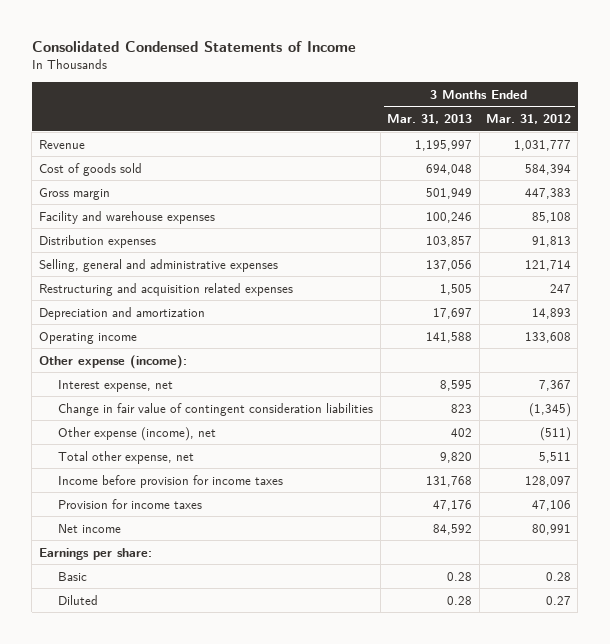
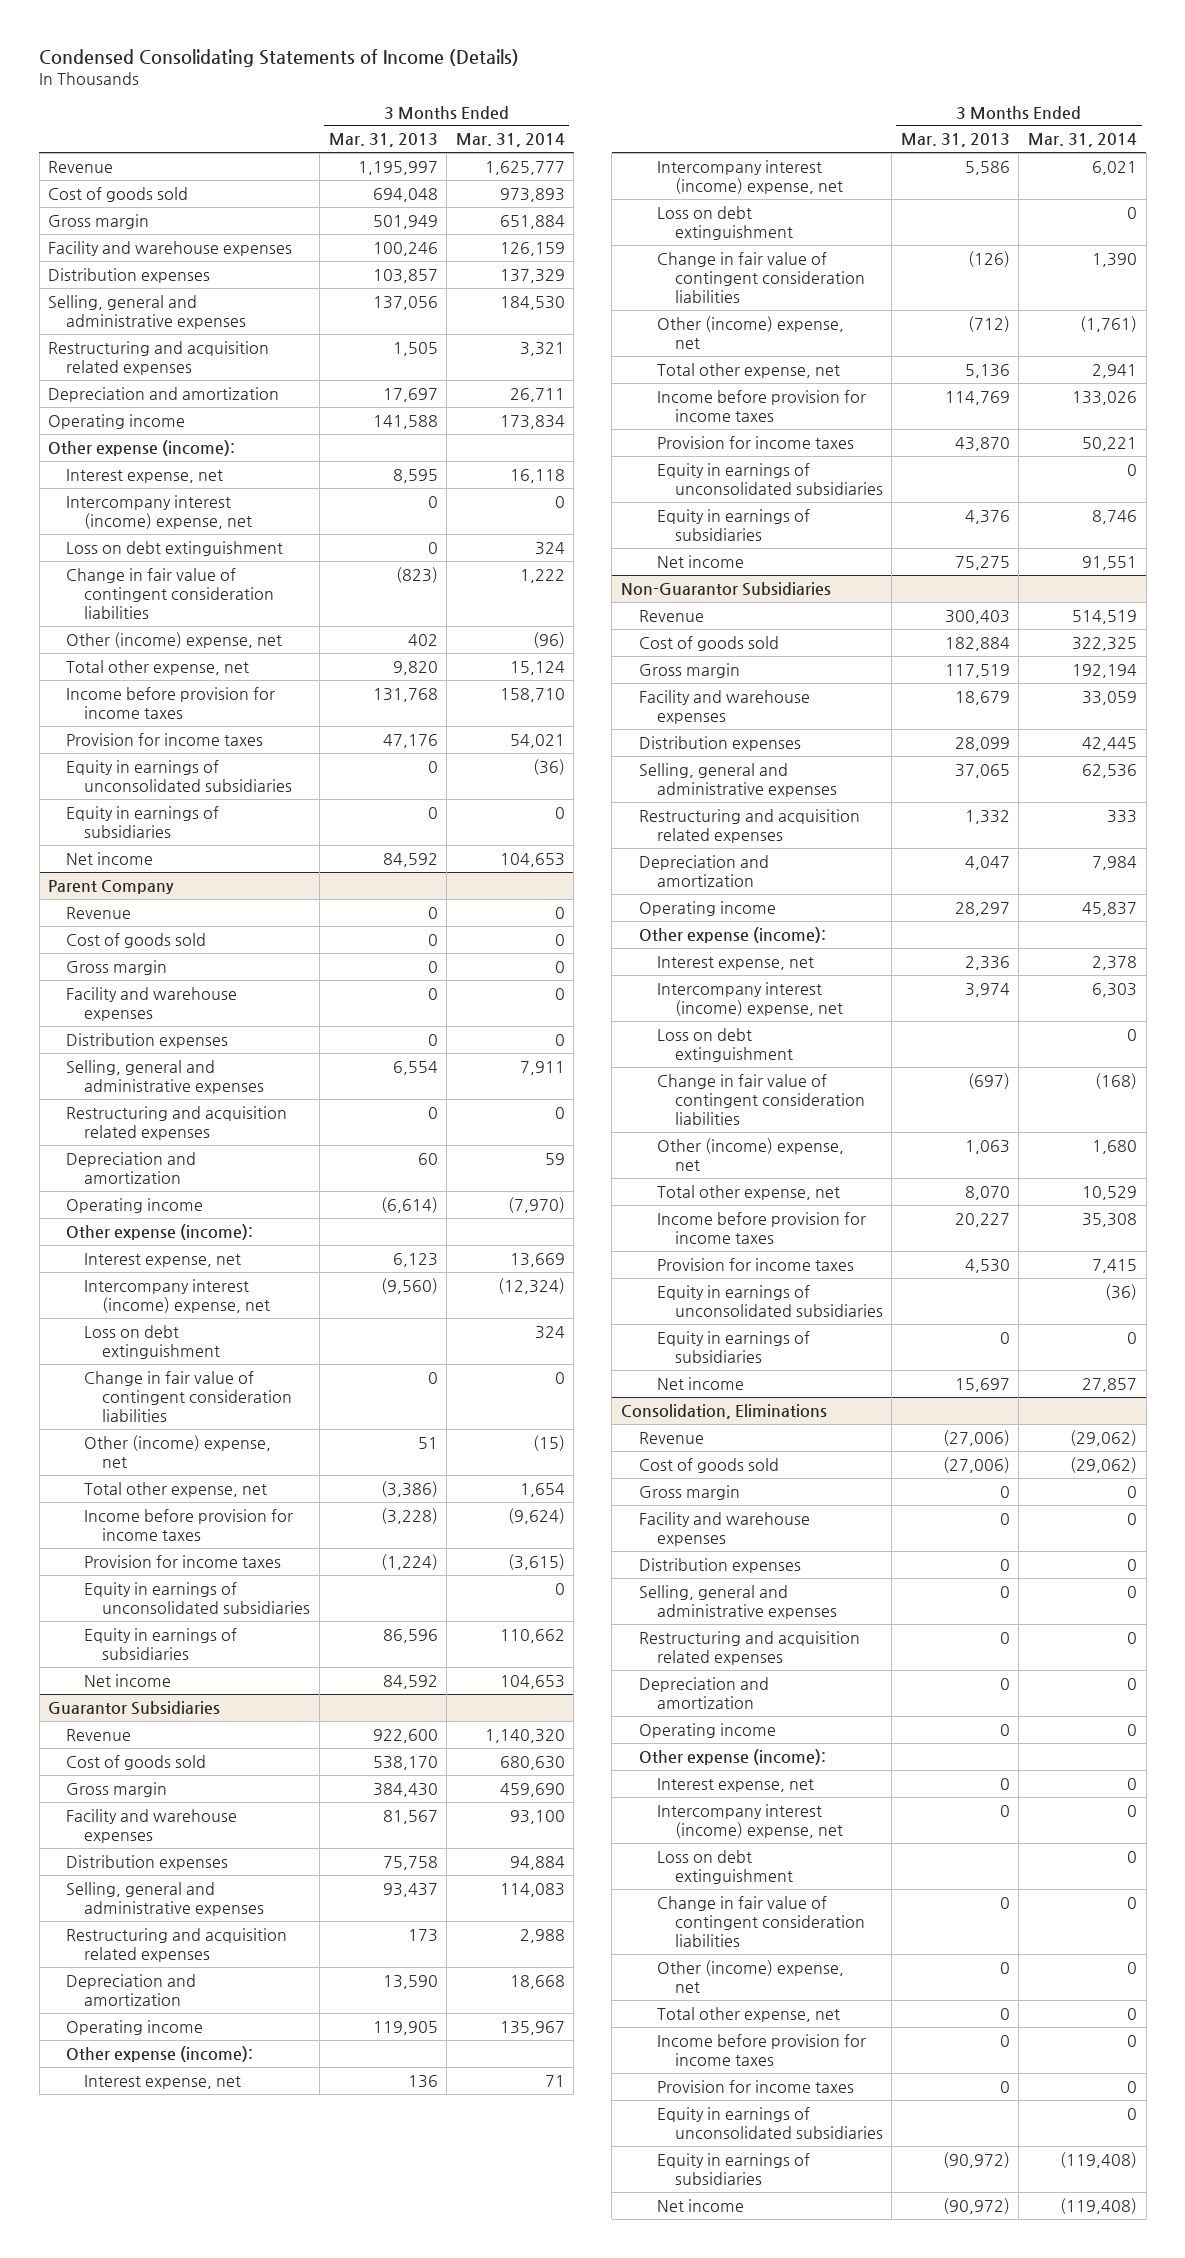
[31,40,356,52] Consolidated Condensed Statements of Income -> [39,49,520,68] Condensed Consolidating Statements of Income (Details)
[486,114,572,125] Mar. 31, 2012 -> none
none -> [455,133,565,148] Mar. 31, 2014
none -> [66,494,253,529] Intercompany interest (income) expense, net
none -> [66,540,284,556] Loss on debt extinguishment
[451,403,473,413] 823 -> [395,566,438,583] (823)
[58,426,217,441] Other expense (income), net -> [66,631,283,648] Other (income) expense, net
none -> [66,759,293,792] Equity in earnings of unconsolidated subsidiaries
none -> [66,805,220,838] Equity in earnings of subsidiaries
[38,547,152,560] Earnings per share: -> none
[58,571,88,581] Basic -> none
[58,594,99,605] Diluted -> none
none -> [48,879,175,894] Parent Company
none -> [66,906,132,919] Revenue
none -> [66,932,207,948] Cost of goods sold
none -> [66,959,168,975] Gross margin
none -> [66,986,238,1021] Facility and warehouse expenses
none -> [66,1032,229,1048] Distribution expenses
none -> [66,1059,265,1094] Selling, general and administrative expenses
none -> [66,1105,288,1140] Restructuring and acquisition related expenses
none -> [66,1151,197,1184] Depreciation and amortization
none -> [66,1197,204,1213] Operating income
none -> [66,1223,254,1240] Other expense (income):
none -> [84,1252,242,1267] Interest expense, net
none -> [84,1278,271,1313] Intercompany interest (income) expense, net
none -> [84,1324,221,1359] Loss on debt extinguishment
none -> [84,1370,293,1423] Change in fair value of contingent consideration liabilities
none -> [84,1434,272,1468] Other (income) expense, net
none -> [84,1481,268,1497] Total other expense, net
none -> [84,1508,294,1541] Income before provision for income taxes
none -> [84,1554,282,1568] Provision for income taxes
none -> [84,1581,311,1614] Equity in earnings of unconsolidated subsidiaries
none -> [84,1627,238,1660] Equity in earnings of subsidiaries
none -> [84,1673,172,1687] Net income
none -> [48,1700,221,1715] Guarantor Subsidiaries
none -> [66,1728,132,1741] Revenue
none -> [66,1754,207,1770] Cost of goods sold
none -> [66,1781,168,1797] Gross margin
none -> [66,1808,238,1843] Facility and warehouse expenses
none -> [66,1854,229,1870] Distribution expenses
none -> [66,1881,265,1916] Selling, general and administrative expenses
none -> [66,1927,288,1962] Restructuring and acquisition related expenses
none -> [66,1973,197,2006] Depreciation and amortization
none -> [66,2019,204,2035] Operating income
none -> [66,2045,254,2062] Other expense (income):
none -> [84,2074,242,2089] Interest expense, net
none -> [656,159,843,194] Intercompany interest (income) expense, net
none -> [656,205,793,240] Loss on debt extinguishment
none -> [656,251,865,304] Change in fair value of contingent consideration liabilities
none -> [656,315,844,349] Other (income) expense, net
none -> [656,362,840,378] Total other expense, net
none -> [656,389,866,422] Income before provision for income taxes
none -> [656,435,854,449] Provision for income taxes
none -> [656,462,883,495] Equity in earnings of unconsolidated subsidiaries
none -> [656,508,810,541] Equity in earnings of subsidiaries
none -> [656,554,744,568] Net income
none -> [620,581,831,596] Non-Guarantor Subsidiaries
none -> [638,609,704,622] Revenue
none -> [638,635,779,651] Cost of goods sold
none -> [638,662,740,678] Gross margin
none -> [638,689,810,724] Facility and warehouse expenses
none -> [638,735,801,751] Distribution expenses
none -> [638,762,837,797] Selling, general and administrative expenses
none -> [638,808,860,843] Restructuring and acquisition related expenses
none -> [638,854,769,887] Depreciation and amortization
none -> [638,900,776,916] Operating income
none -> [638,926,826,943] Other expense (income):
none -> [656,955,814,970] Interest expense, net
none -> [656,981,843,1016] Intercompany interest (income) expense, net
none -> [656,1027,793,1062] Loss on debt extinguishment
none -> [656,1073,865,1126] Change in fair value of contingent consideration liabilities
none -> [656,1137,844,1171] Other (income) expense, net
none -> [656,1184,840,1200] Total other expense, net
none -> [656,1211,866,1244] Income before provision for income taxes
none -> [656,1257,854,1271] Provision for income taxes
none -> [656,1284,883,1317] Equity in earnings of unconsolidated subsidiaries
none -> [656,1330,810,1363] Equity in earnings of subsidiaries
none -> [656,1376,744,1390] Net income
none -> [620,1403,827,1419] Consolidation, Eliminations
none -> [638,1431,704,1444] Revenue
none -> [638,1457,779,1473] Cost of goods sold
none -> [638,1484,740,1500] Gross margin
none -> [638,1511,810,1546] Facility and warehouse expenses
none -> [638,1557,801,1573] Distribution expenses
none -> [638,1584,837,1619] Selling, general and administrative expenses
none -> [638,1630,860,1665] Restructuring and acquisition related expenses
none -> [638,1676,769,1709] Depreciation and amortization
none -> [638,1722,776,1738] Operating income
none -> [638,1748,826,1765] Other expense (income):
none -> [656,1777,814,1792] Interest expense, net
none -> [656,1803,843,1838] Intercompany interest (income) expense, net
none -> [656,1849,793,1884] Loss on debt extinguishment
none -> [656,1895,865,1948] Change in fair value of contingent consideration liabilities
none -> [656,1959,844,1993] Other (income) expense, net
none -> [656,2006,840,2022] Total other expense, net
none -> [656,2033,866,2066] Income before provision for income taxes
none -> [656,2079,854,2093] Provision for income taxes
none -> [656,2106,883,2139] Equity in earnings of unconsolidated subsidiaries
none -> [656,2152,810,2185] Equity in earnings of subsidiaries
none -> [656,2198,744,2212] Net income

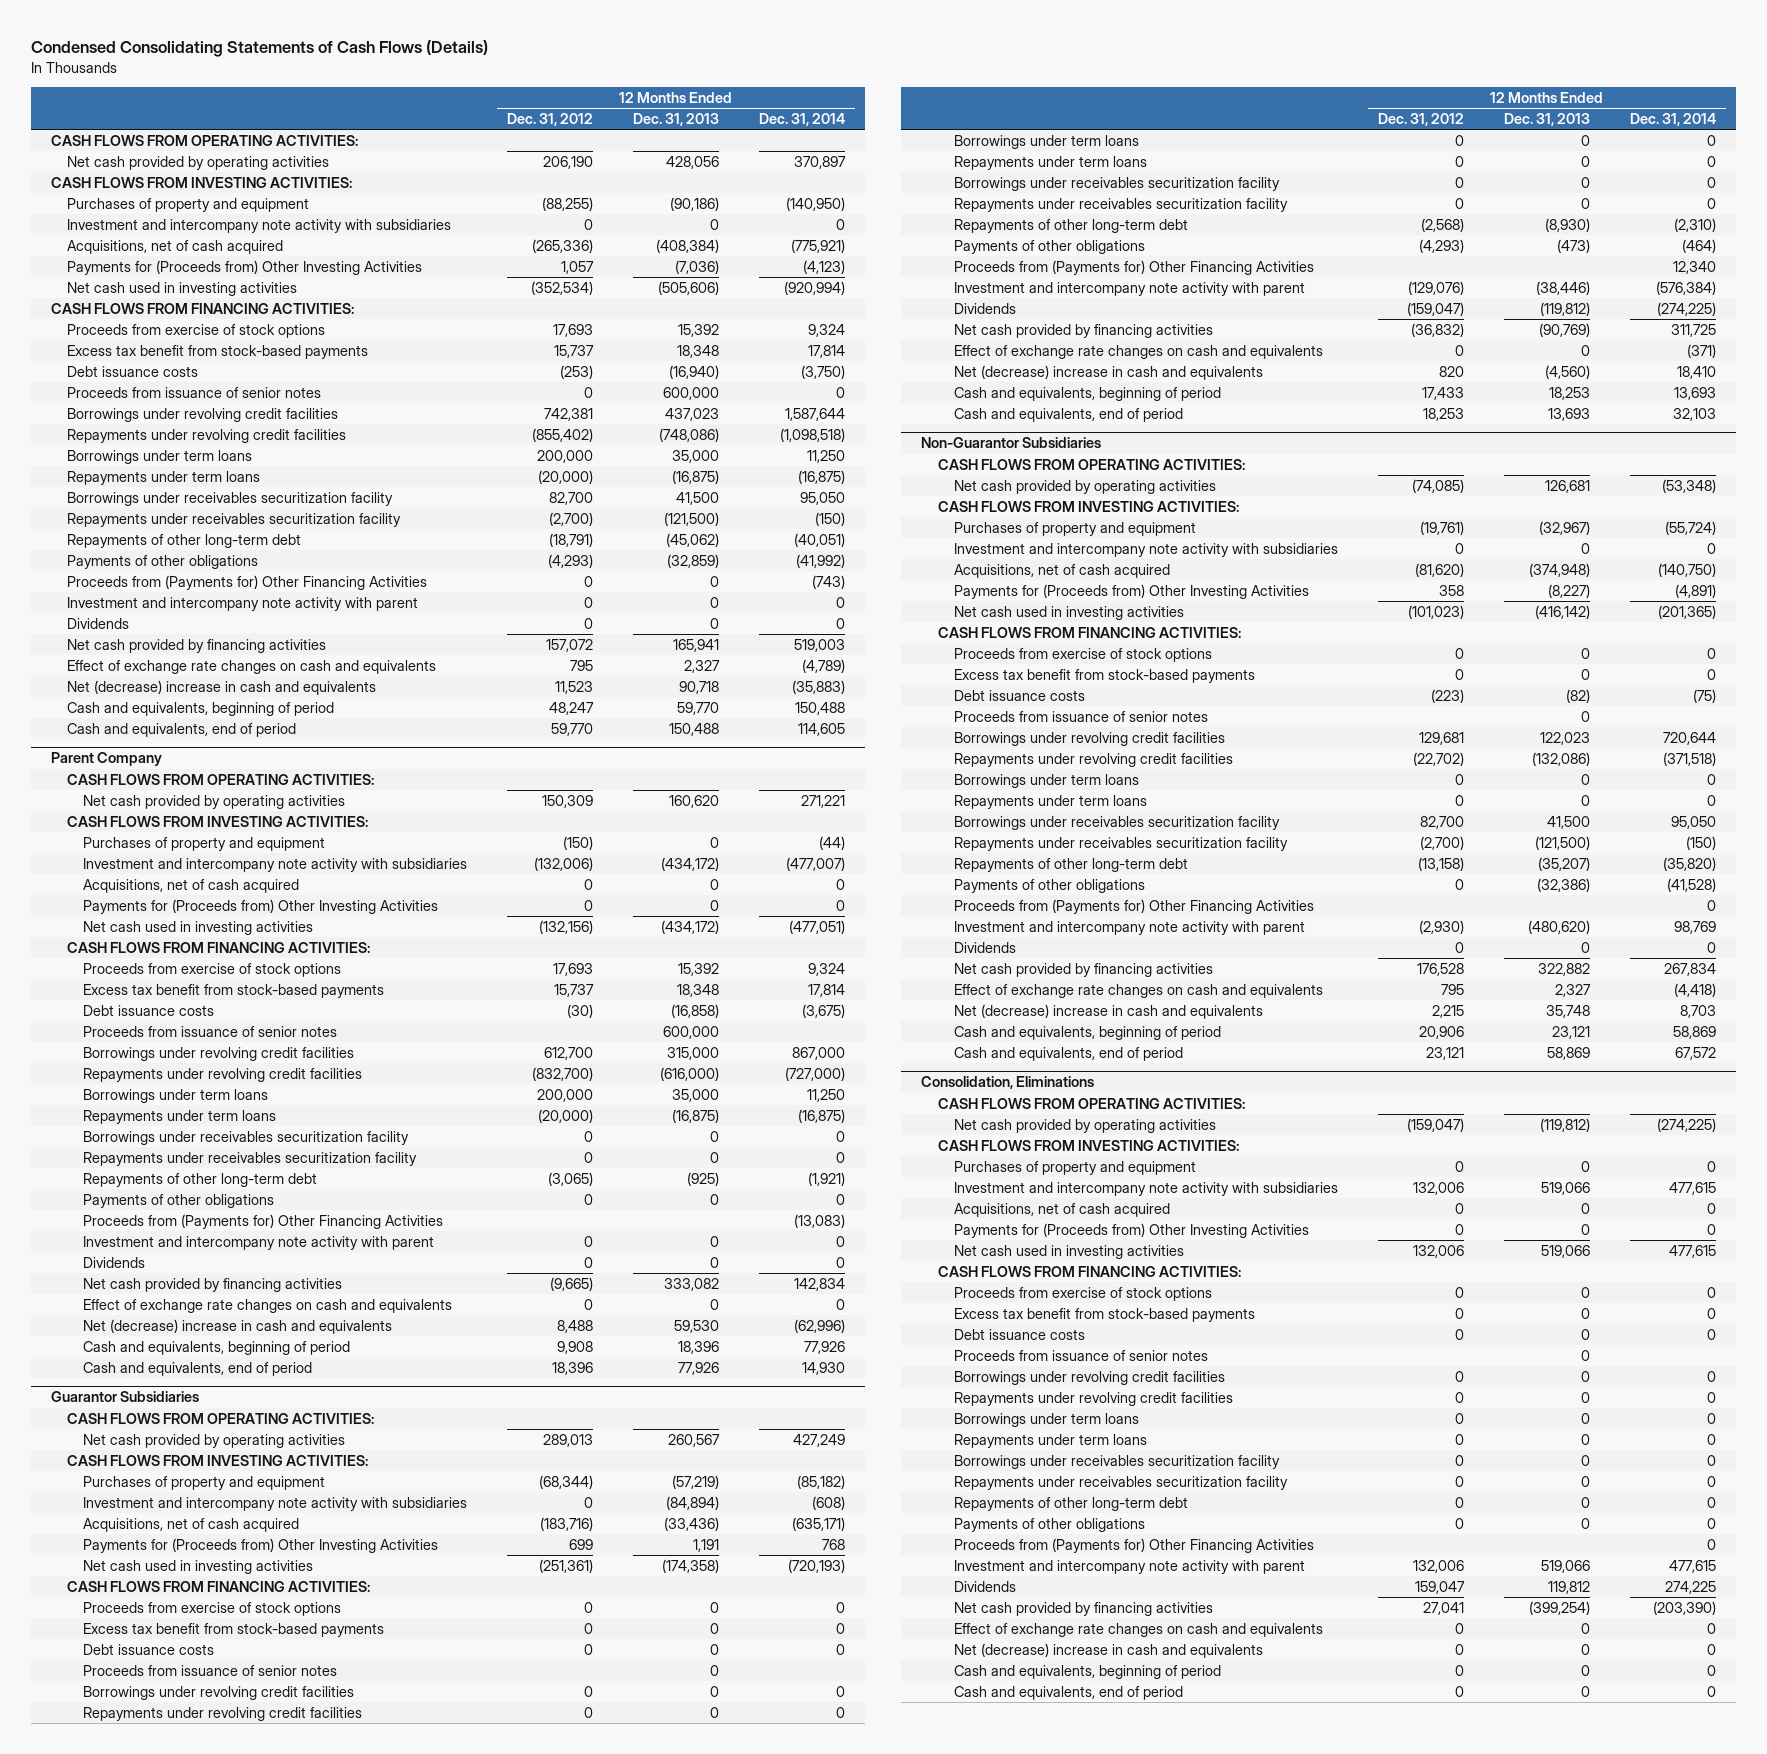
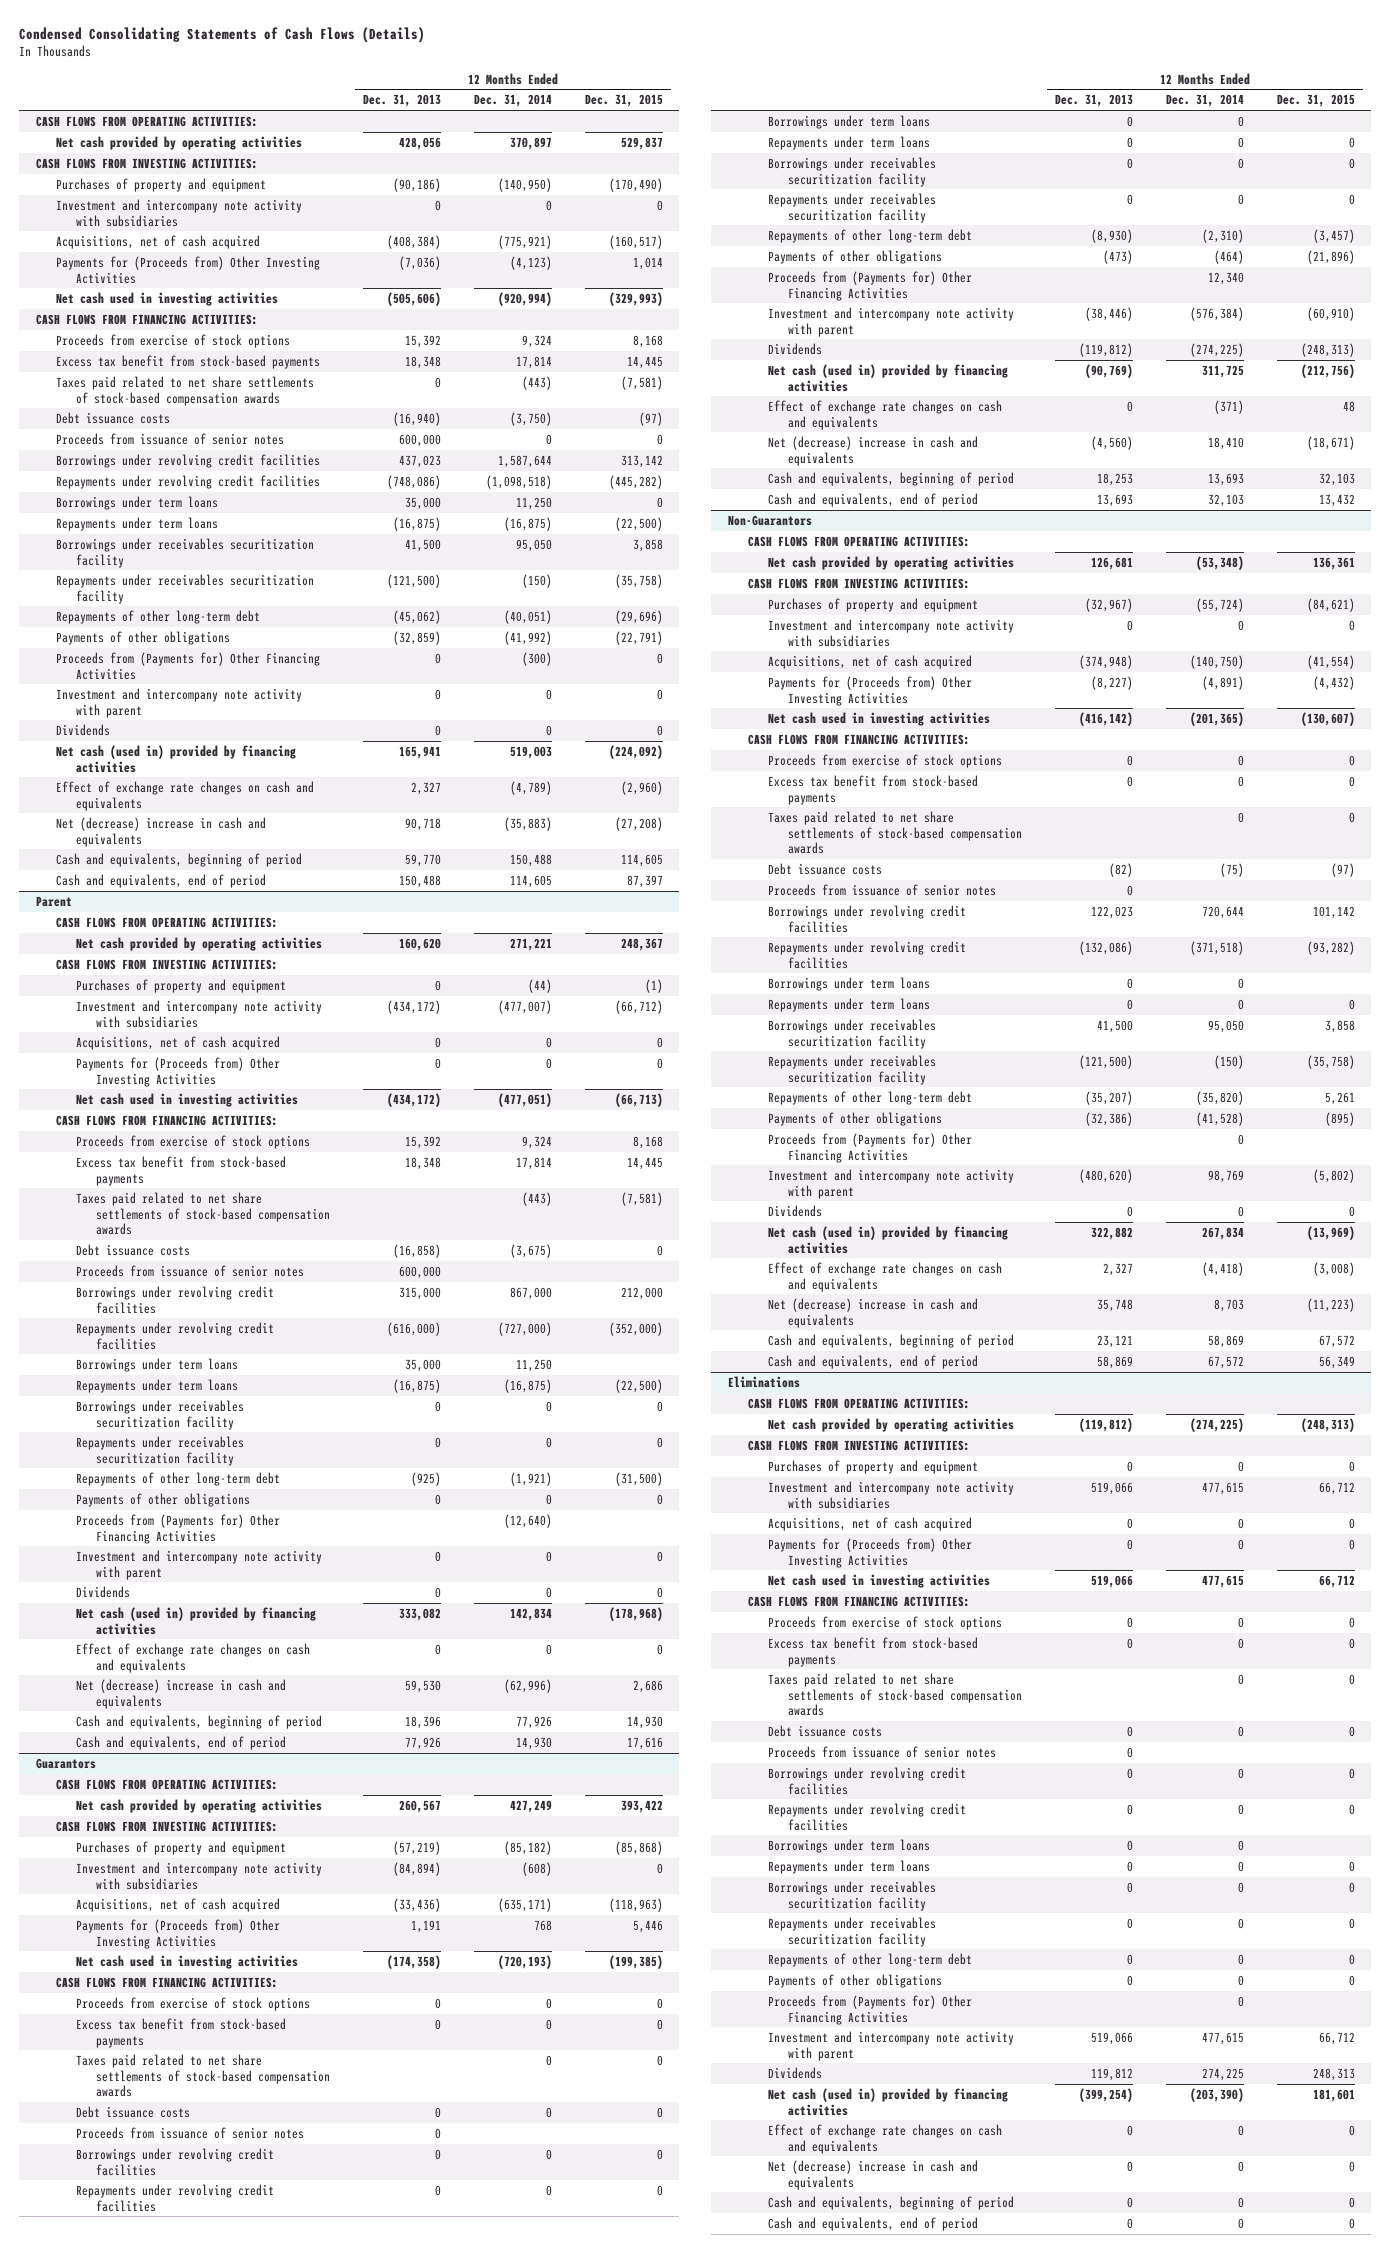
[507,113,594,127] Dec. 31, 2012 -> none
none -> [584,94,663,108] Dec. 31, 2015
none -> [55,375,314,406] Taxes paid related to net share settlements of stock-based compensation awards
[812,574,846,589] (743) -> [521,651,552,666] (300)
[67,638,327,653] Net cash provided by financing activities -> [55,744,296,773] Net cash (used in) provided by financing activities
[50,752,162,767] Parent Company -> [35,895,72,907] Parent
none -> [76,1191,331,1236] Taxes paid related to net share settlements of stock-based compensation awards
[794,1213,846,1228] (13,083) -> [503,1513,552,1528] (12,640)
[83,1277,343,1292] Net cash provided by financing activities -> [76,1606,317,1635] Net cash (used in) provided by financing activities
[50,1391,199,1403] Guarantor Subsidiaries -> [35,1757,96,1769] Guarantors
none -> [76,2053,331,2098] Taxes paid related to net share settlements of stock-based compensation awards
[954,323,1214,338] Net cash provided by financing activities -> [767,363,1008,392] Net cash (used in) provided by financing activities
[921,437,1102,449] Non-Guarantor Subsidiaries -> [727,514,812,526] Non-Guarantors
none -> [767,810,1023,855] Taxes paid related to net share settlements of stock-based compensation awards
[954,962,1214,977] Net cash provided by financing activities -> [767,1225,1008,1254] Net cash (used in) provided by financing activities
[921,1076,1095,1090] Consolidation, Eliminations -> [727,1375,800,1388] Eliminations
none -> [767,1672,1023,1717] Taxes paid related to net share settlements of stock-based compensation awards
[954,1601,1214,1616] Net cash provided by financing activities -> [767,2087,1008,2116] Net cash (used in) provided by financing activities

